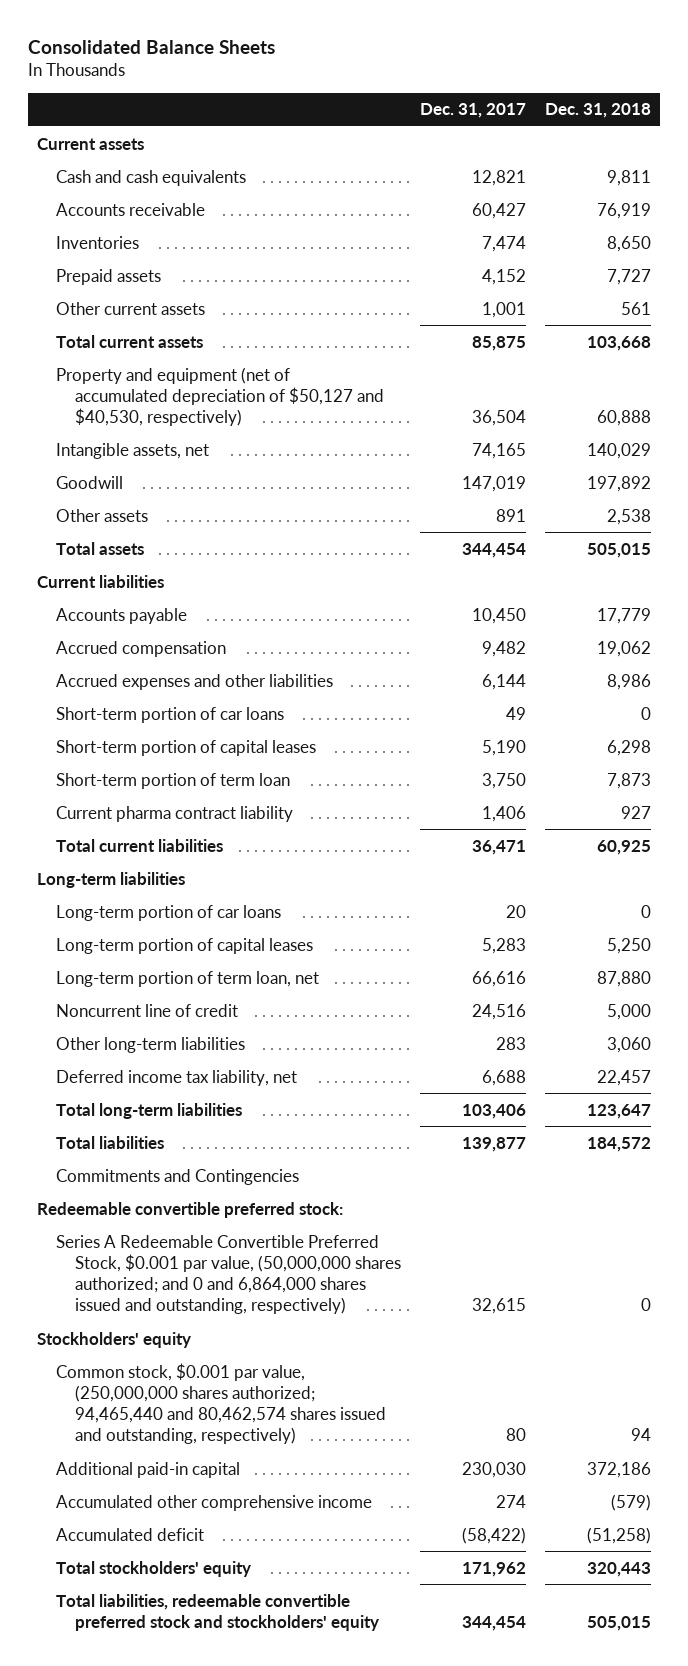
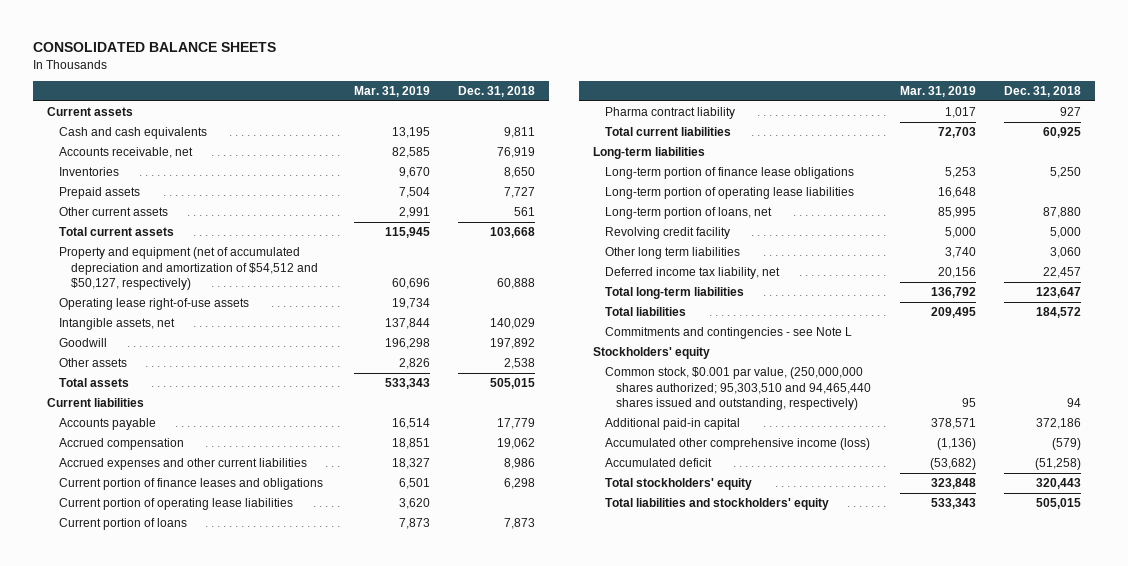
[27,39,275,54] Consolidated Balance Sheets -> [33,42,277,53] CONSOLIDATED BALANCE SHEETS
[419,103,526,119] Dec. 31, 2017 -> none
none -> [353,85,430,97] Mar. 31, 2019
[56,202,206,216] Accounts receivable -> [58,147,193,159] Accounts receivable, net
[56,366,384,426] Property and equipment (net of accumulated depreciation of $50,127 and $40,530, respectively) -> [58,247,318,291] Property and equipment (net of accumulated depreciation and amortization of $54,512 and $50,127, respectively)
none -> [58,298,249,311] Operating lease right-of-use assets
[56,706,285,723] Short-term portion of car loans -> none
[56,673,334,690] Accrued expenses and other liabilities -> [58,458,307,471] Accrued expenses and other current liabilities
[56,739,317,756] Short-term portion of capital leases -> [58,478,323,491] Current portion of finance leases and obligations
none -> [58,498,293,511] Current portion of operating lease liabilities
[56,772,291,789] Short-term portion of term loan -> [58,518,187,531] Current portion of loans
[56,805,294,822] Current pharma contract liability -> [604,107,735,120] Pharma contract liability
[56,904,282,921] Long-term portion of car loans -> none
[56,937,314,954] Long-term portion of capital leases -> [604,167,854,180] Long-term portion of finance lease obligations
none -> [604,187,854,200] Long-term portion of operating lease liabilities
[56,970,320,987] Long-term portion of term loan, net -> [604,207,772,220] Long-term portion of loans, net
[56,1003,239,1017] Noncurrent line of credit -> [604,227,730,240] Revolving credit facility
[56,1036,246,1053] Other long-term liabilities -> [604,247,740,260] Other long term liabilities
[37,1201,344,1218] Redeemable convertible preferred stock: -> none
[56,1234,401,1314] Series A Redeemable Convertible Preferred Stock, $0.001 par value, (50,000,000 shares authorized; and 0 and 6,864,000 shares issued and outstanding, respectively) -> none
[56,1168,300,1185] Commitments and Contingencies -> [604,327,852,340] Commitments and contingencies - see Note L
[56,1362,386,1444] Common stock, $0.001 par value, (250,000,000 shares authorized; 94,465,440 and 80,462,574 shares issued and outstanding, respectively) -> [604,367,872,411] Common stock, $0.001 par value, (250,000,000 shares authorized; 95,303,510 and 94,465,440 shares issued and outstanding, respectively)
[56,1494,373,1511] Accumulated other comprehensive income -> [604,438,870,451] Accumulated other comprehensive income (loss)
[56,1593,379,1631] Total liabilities, redeemable convertible preferred stock and stockholders' equity -> [604,498,829,511] Total liabilities and stockholders' equity

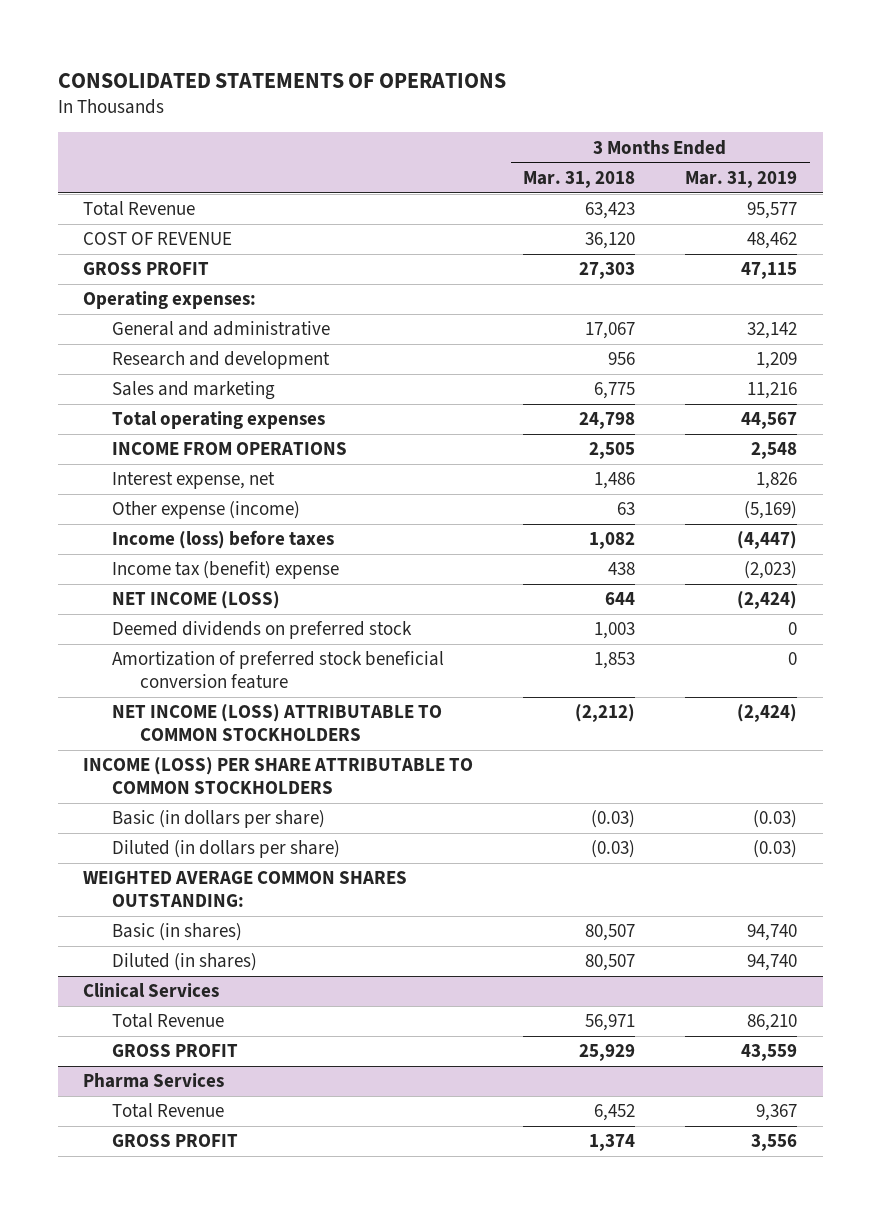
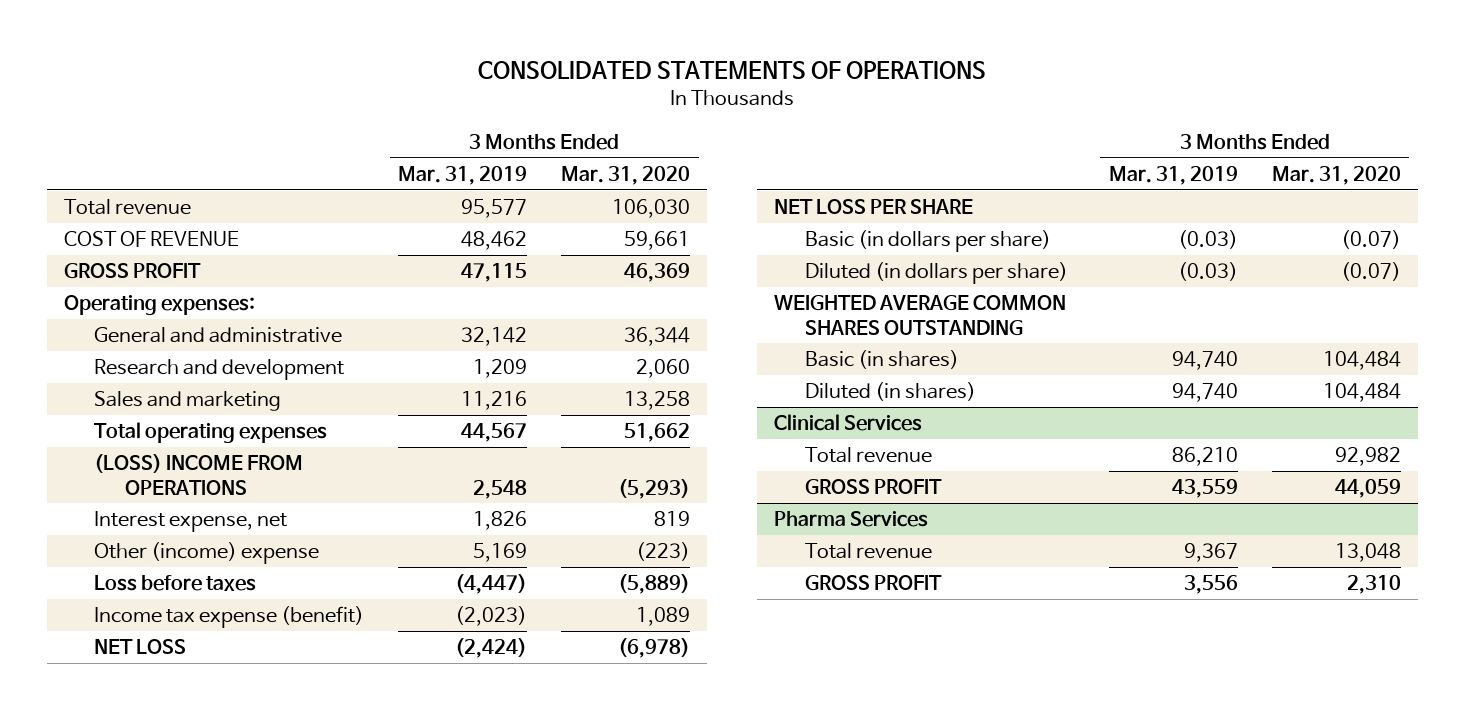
[523,170,636,188] Mar. 31, 2018 -> none
none -> [561,165,691,185] Mar. 31, 2020
[82,201,195,217] Total Revenue -> [63,199,191,216] Total revenue
[111,442,347,456] INCOME FROM OPERATIONS -> [94,454,304,495] (LOSS) INCOME FROM OPERATIONS
[111,621,412,640] Deemed dividends on preferred stock -> none
[111,651,444,689] Amortization of preferred stock beneficial conversion feature -> none
[111,704,442,741] NET INCOME (LOSS) ATTRIBUTABLE TO COMMON STOCKHOLDERS -> none
[111,501,300,520] Other expense (income) -> [94,542,320,565] Other (income) expense
[744,501,798,520] (5,169) -> [473,543,528,563] 5,169
[111,530,334,550] Income (loss) before taxes -> [94,575,257,592] Loss before taxes
[111,561,339,580] Income tax (benefit) expense -> [94,606,365,629] Income tax expense (benefit)
[111,591,280,610] NET INCOME (LOSS) -> [94,639,187,655] NET LOSS
[82,757,473,794] INCOME (LOSS) PER SHARE ATTRIBUTABLE TO COMMON STOCKHOLDERS -> [774,199,974,215] NET LOSS PER SHARE
[82,871,407,907] WEIGHTED AVERAGE COMMON SHARES OUTSTANDING: -> [774,295,1067,336] WEIGHTED AVERAGE COMMON SHARES OUTSTANDING
[111,1013,224,1029] Total Revenue -> [804,447,932,464] Total revenue
[111,1103,224,1119] Total Revenue -> [804,543,932,560] Total revenue

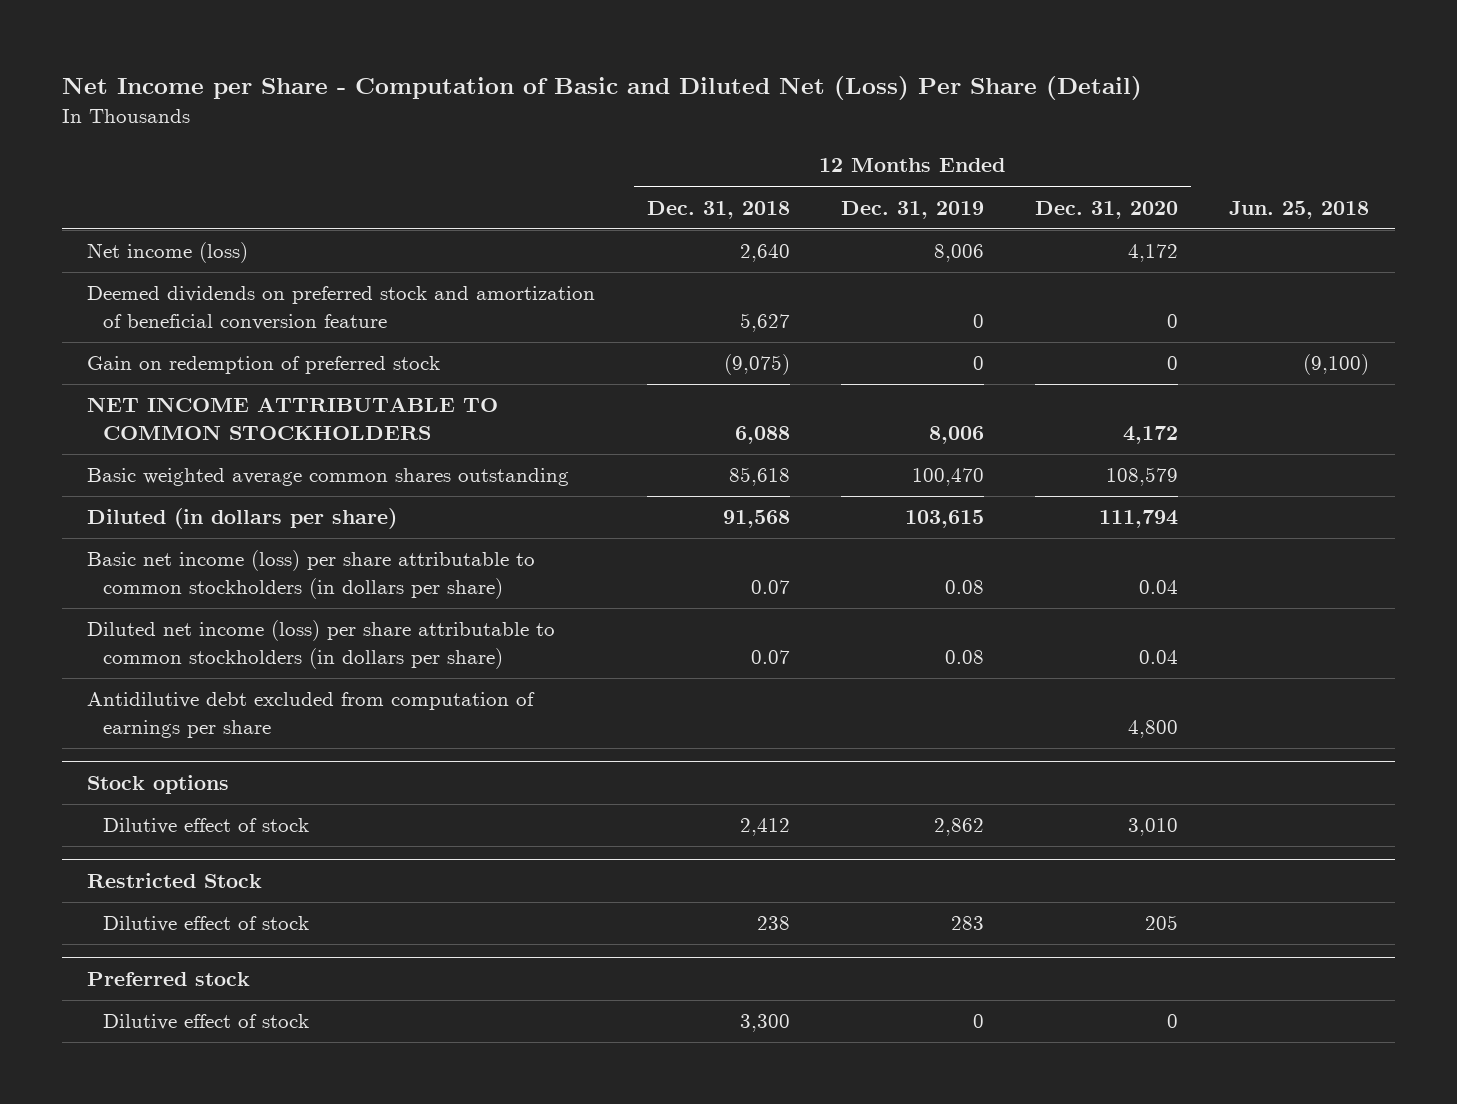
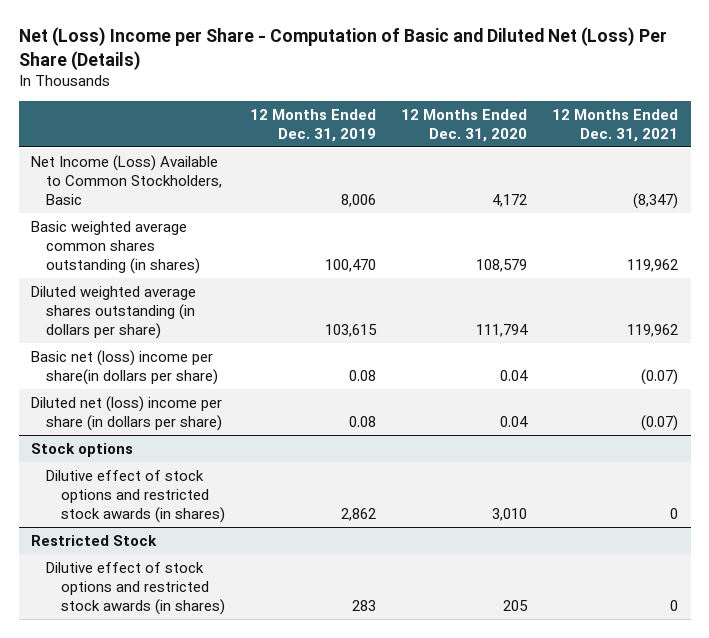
[61,76,1142,101] Net Income per Share - Computation of Basic and Diluted Net (Loss) Per Share (Detail) -> [18,27,667,70] Net (Loss) Income per Share - Computation of Basic and Diluted Net (Loss) Per Share (Details)
[646,200,790,219] Dec. 31, 2018 -> none
[1229,200,1370,219] Jun. 25, 2018 -> none
none -> [552,108,679,142] 12 Months Ended Dec. 31, 2021
[87,242,249,264] Net income (loss) -> none
[87,286,596,330] Deemed dividends on preferred stock and amortization of beneficial conversion feature -> none
[87,356,441,375] Gain on redemption of preferred stock -> none
[87,692,536,738] Antidilutive debt excluded from computation of earnings per share -> none
[87,397,499,440] NET INCOME ATTRIBUTABLE TO COMMON STOCKHOLDERS -> [31,154,222,205] Net Income (Loss) Available to Common Stockholders, Basic
[87,468,570,487] Basic weighted average common shares outstanding -> [31,220,200,274] Basic weighted average common shares outstanding (in shares)
[87,508,398,530] Diluted (in dollars per share) -> [31,285,197,339] Diluted weighted average shares outstanding (in dollars per share)
[87,550,536,599] Basic net income (loss) per share attributable to common stockholders (in dollars per share) -> [31,349,218,385] Basic net (loss) income per share(in dollars per share)
[87,620,556,669] Diluted net income (loss) per share attributable to common stockholders (in dollars per share) -> [31,395,223,431] Diluted net (loss) income per share (in dollars per share)
[102,818,309,835] Dilutive effect of stock -> [45,469,225,523] Dilutive effect of stock options and restricted stock awards (in shares)
[87,972,251,987] Preferred stock -> none
[102,1014,309,1031] Dilutive effect of stock -> none
[102,916,309,933] Dilutive effect of stock -> [45,561,225,615] Dilutive effect of stock options and restricted stock awards (in shares)

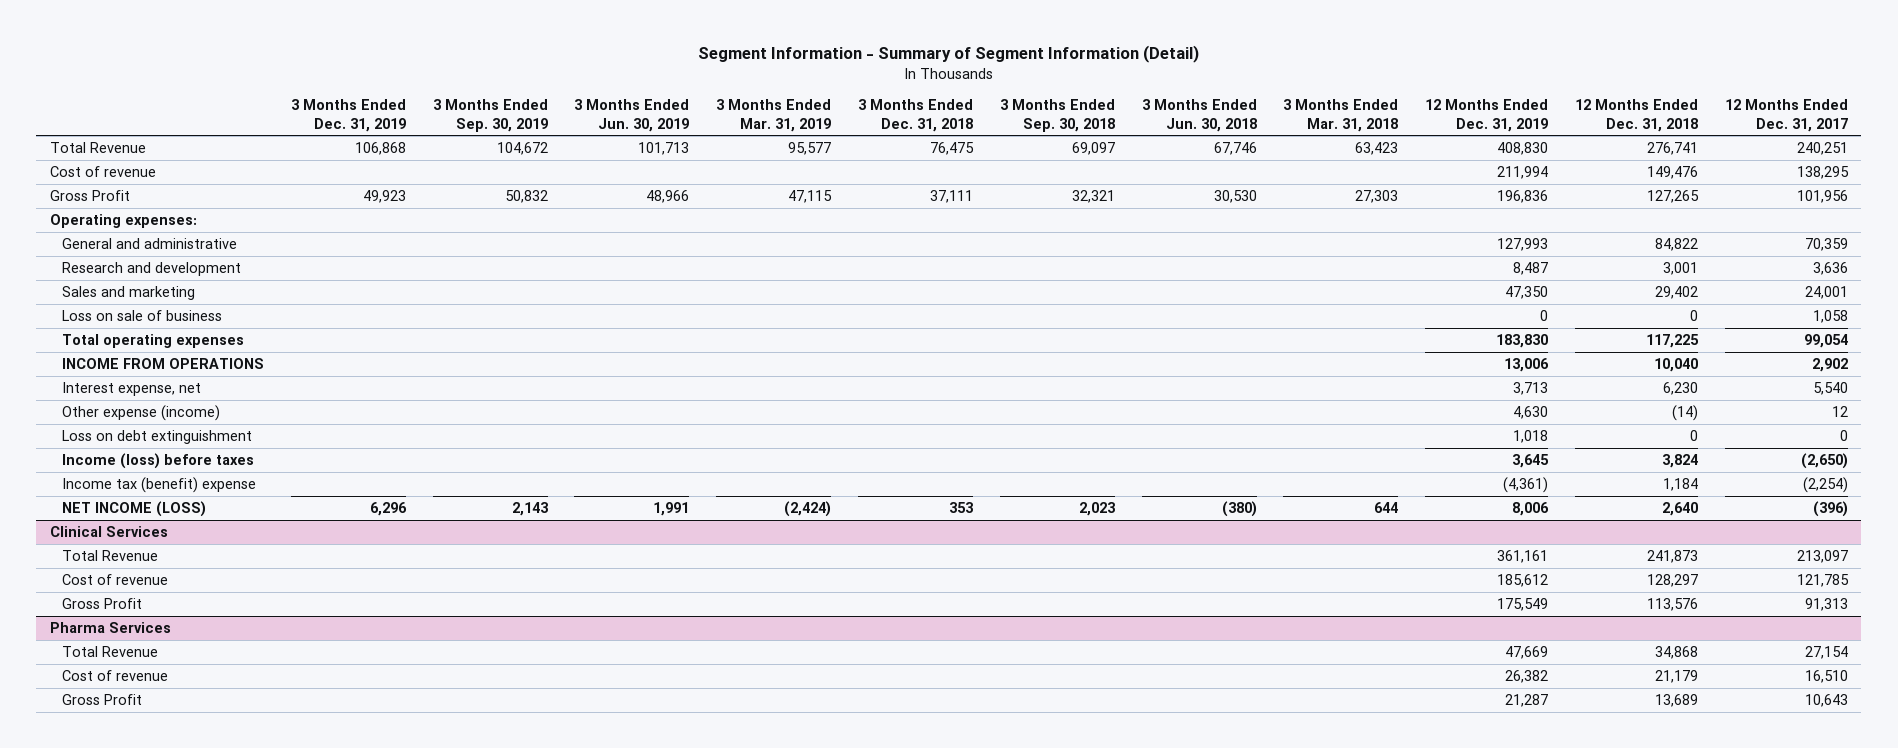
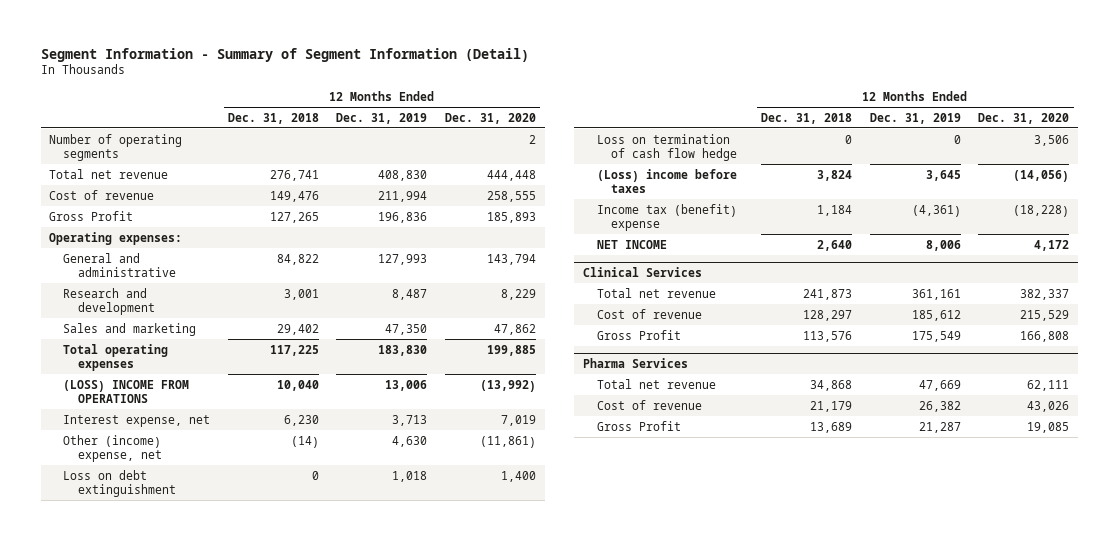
[290,99,406,132] 3 Months Ended Dec. 31, 2019 -> none
[432,99,548,132] 3 Months Ended Sep. 30, 2019 -> none
[574,99,690,132] 3 Months Ended Jun. 30, 2019 -> none
[716,99,832,132] 3 Months Ended Mar. 31, 2019 -> none
[858,99,974,132] 3 Months Ended Dec. 31, 2018 -> none
[999,99,1115,132] 3 Months Ended Sep. 30, 2018 -> none
[1141,99,1257,132] 3 Months Ended Jun. 30, 2018 -> none
[1283,99,1399,132] 3 Months Ended Mar. 31, 2018 -> none
[1724,99,1848,132] 12 Months Ended Dec. 31, 2017 -> none
none -> [444,112,536,124] Dec. 31, 2020
none -> [49,133,183,162] Number of operating segments
[49,142,146,154] Total Revenue -> [49,168,169,179] Total net revenue
[62,310,223,322] Loss on sale of business -> none
[62,358,265,370] INCOME FROM OPERATIONS -> [63,379,190,404] (LOSS) INCOME FROM OPERATIONS
[62,405,221,422] Other expense (income) -> [63,434,162,463] Other (income) expense, net
none -> [596,133,737,162] Loss on termination of cash flow hedge
[62,453,255,470] Income (loss) before taxes -> [596,168,737,194] (Loss) income before taxes
[62,501,207,518] NET INCOME (LOSS) -> [596,239,667,249] NET INCOME
[62,550,159,562] Total Revenue -> [596,287,716,298] Total net revenue
[62,646,159,658] Total Revenue -> [596,378,716,389] Total net revenue

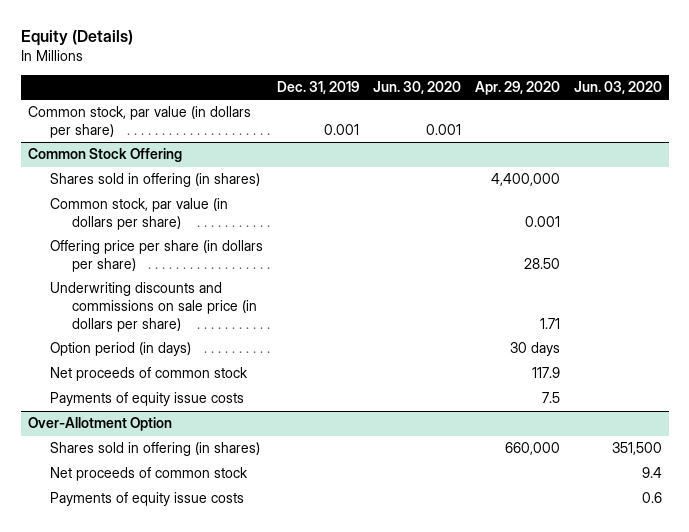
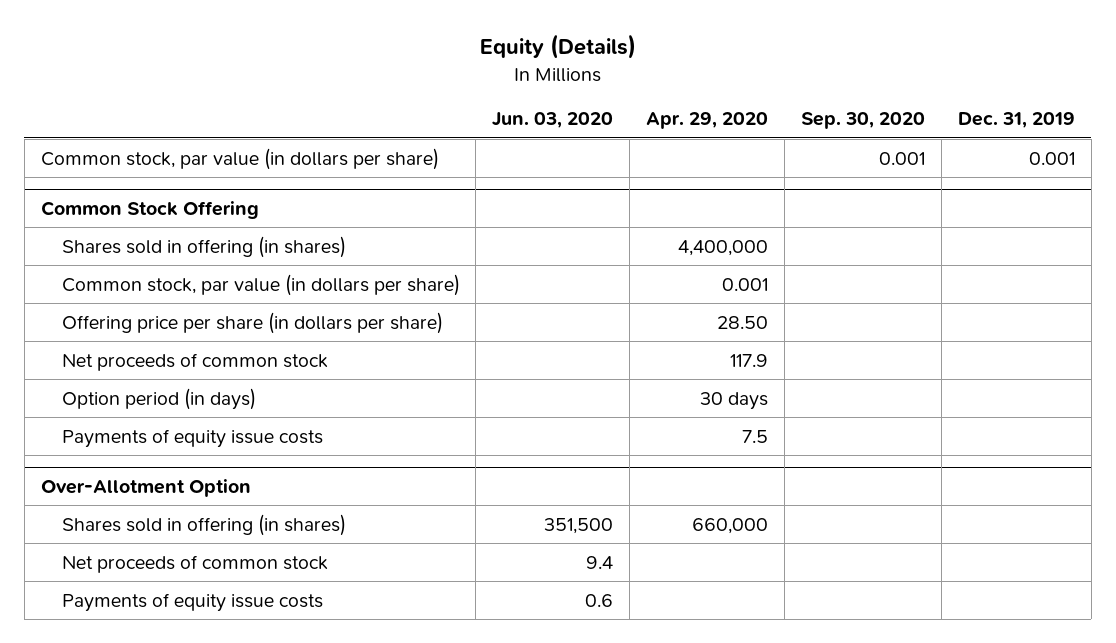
[372,81,461,95] Jun. 30, 2020 -> none
none -> [801,112,926,130] Sep. 30, 2020
[49,282,257,332] Underwriting discounts and commissions on sale price (in dollars per share) -> none
[49,342,191,357] Option period (in days) -> [61,387,256,410] Option period (in days)

